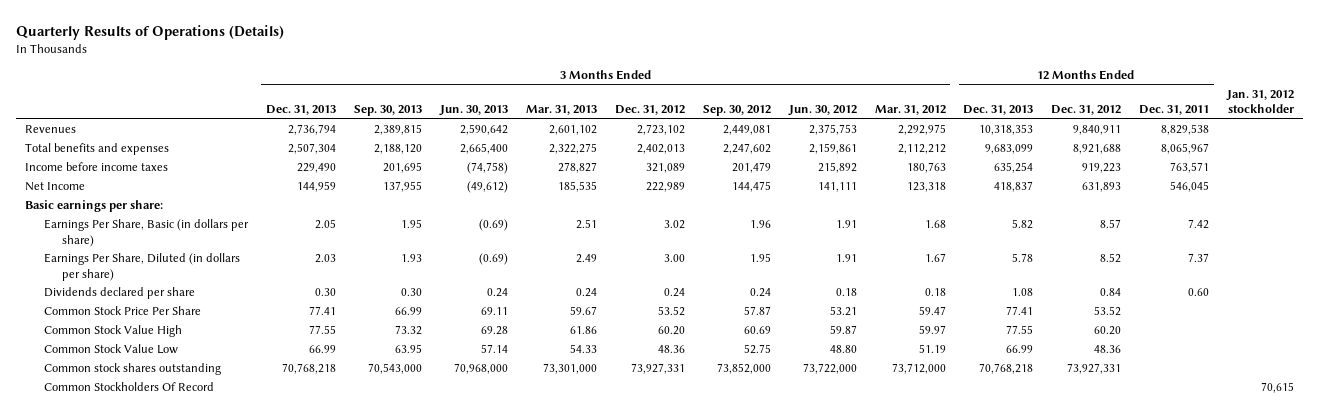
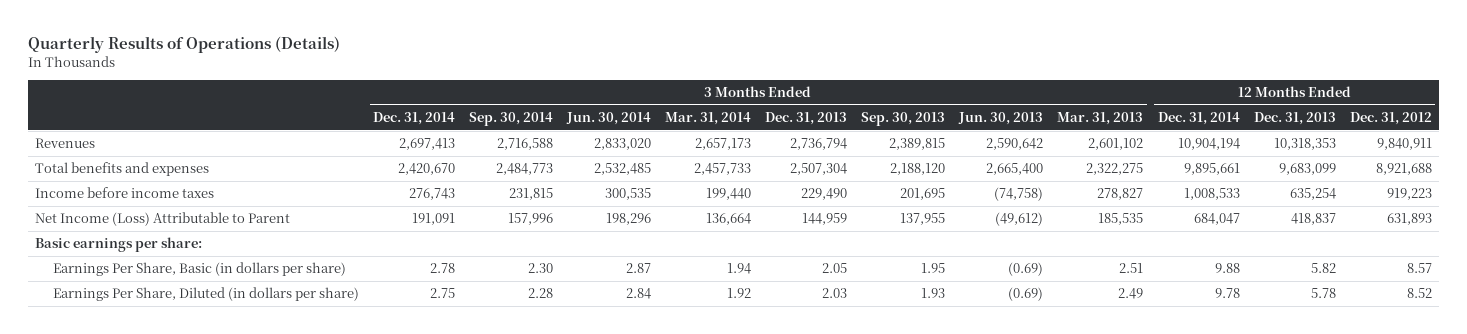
[614,105,685,116] Dec. 31, 2012 -> none
[702,105,771,117] Sep. 30, 2012 -> none
[787,105,857,117] Jun. 30, 2012 -> none
[874,105,946,116] Mar. 31, 2012 -> none
[1139,105,1210,116] Dec. 31, 2011 -> none
[1226,89,1295,114] Jan. 31, 2012 stockholder -> none
none -> [373,112,456,126] Dec. 31, 2014
none -> [469,112,554,127] Sep. 30, 2014
none -> [566,112,652,126] Jun. 30, 2014
none -> [665,112,752,126] Mar. 31, 2014
none -> [1157,112,1240,126] Dec. 31, 2014
[25,182,86,192] Net Income -> [35,212,291,227] Net Income (Loss) Attributable to Parent
[43,287,195,300] Dividends declared per share -> none
[43,306,201,316] Common Stock Price Per Share -> none
[43,325,182,338] Common Stock Value High -> none
[43,344,178,355] Common Stock Value Low -> none
[43,363,221,376] Common stock shares outstanding -> none
[43,382,214,392] Common Stockholders Of Record -> none

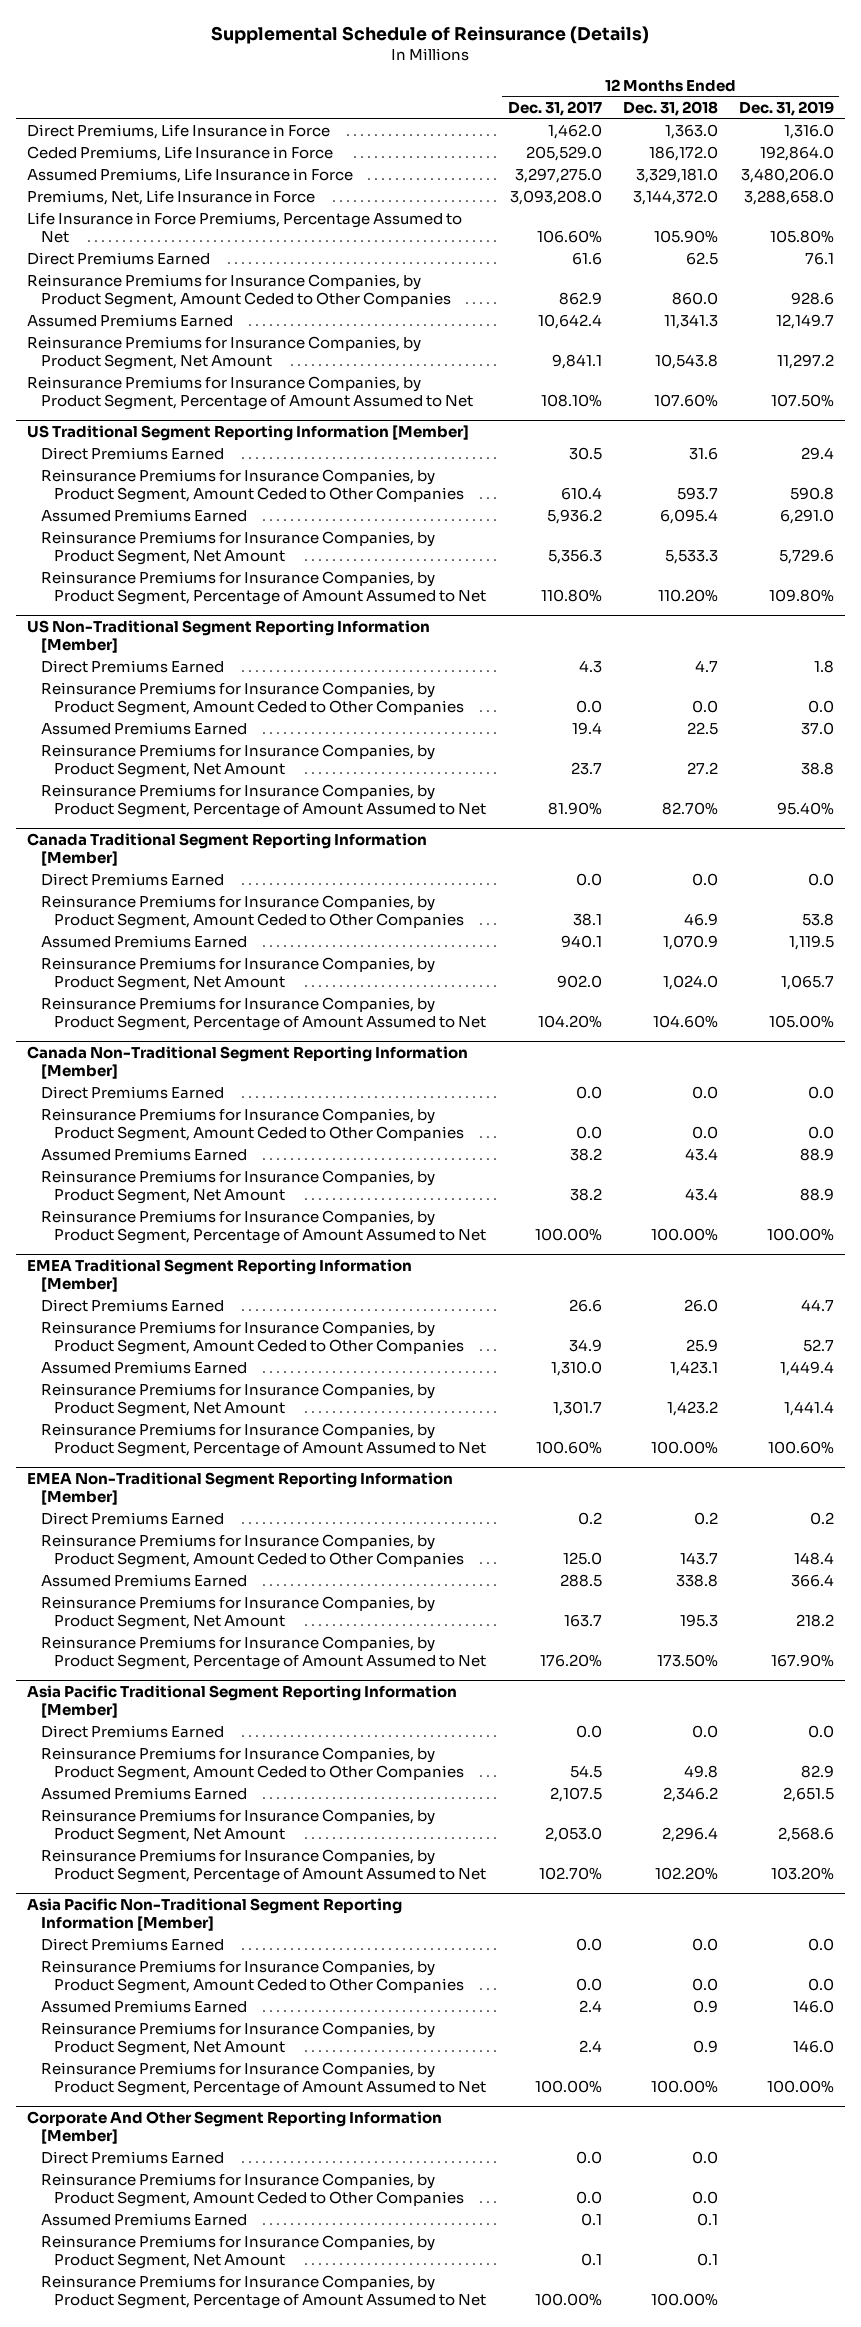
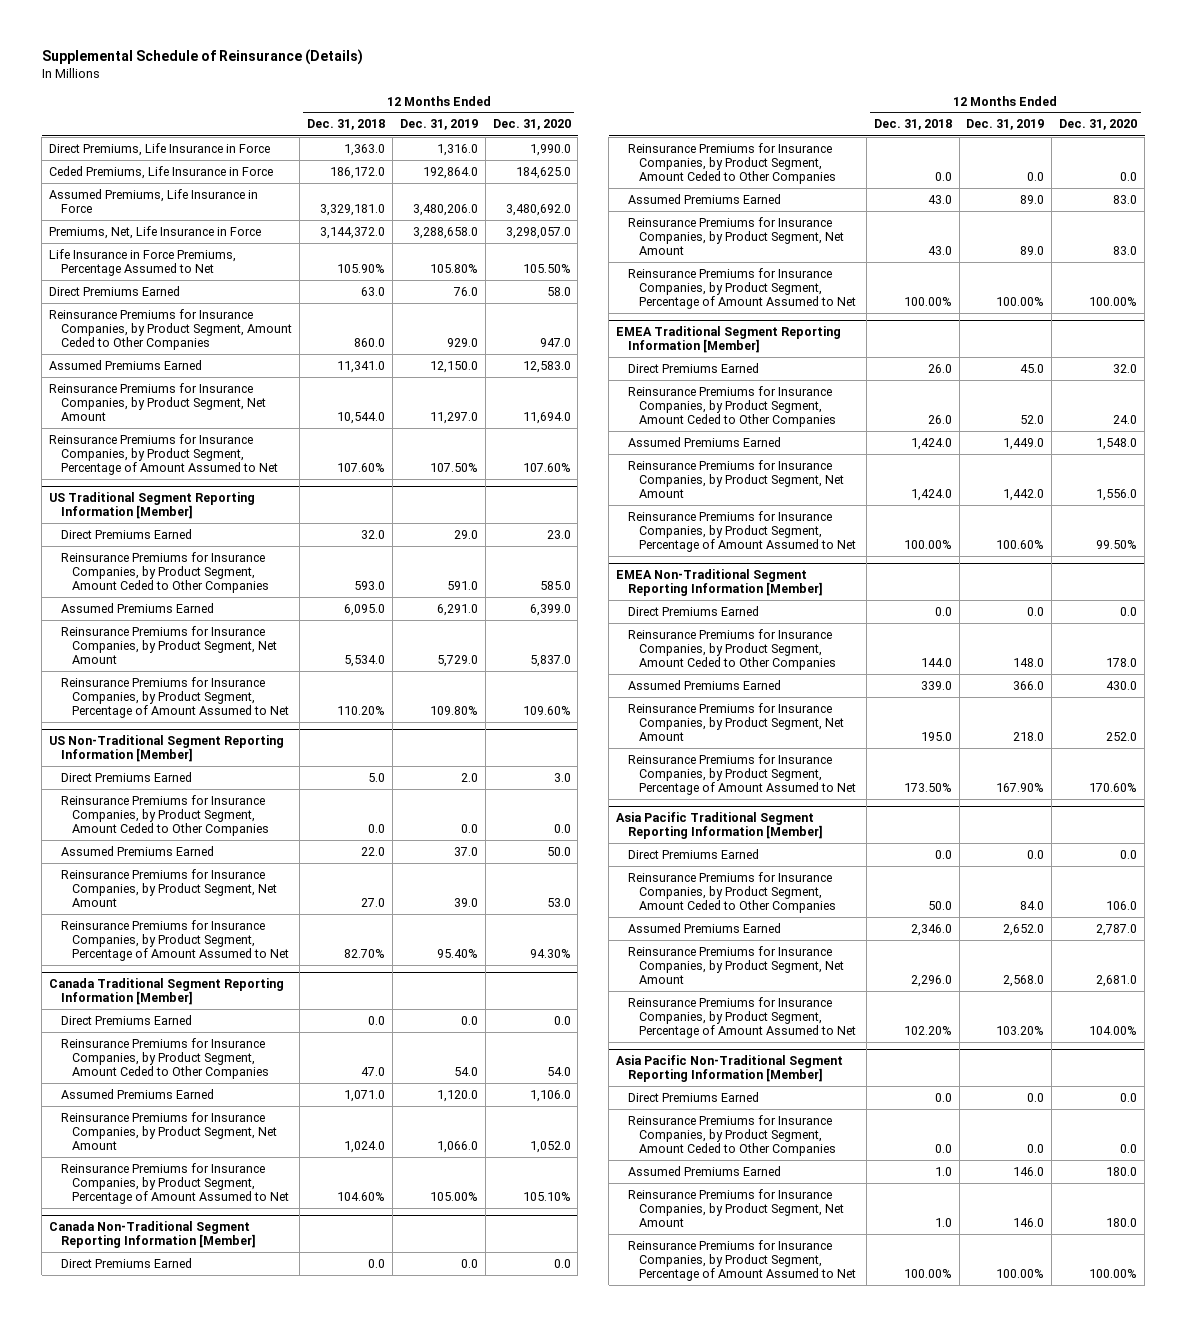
[507,101,602,117] Dec. 31, 2017 -> none
none -> [492,119,571,131] Dec. 31, 2020
[685,252,718,266] 62.5 -> [360,286,385,296] 63.0
[805,252,835,266] 76.1 -> [452,286,478,296] 76.0
[791,292,835,306] 928.6 -> [446,338,478,348] 929.0
[663,314,718,330] 11,341.3 -> [336,360,385,373] 11,341.0
[776,314,835,330] 12,149.7 -> [429,360,478,373] 12,150.0
[654,354,718,370] 10,543.8 -> [336,412,385,425] 10,544.0
[777,354,835,370] 11,297.2 -> [429,412,478,425] 11,297.0
[688,447,718,461] 31.6 -> [360,529,385,539] 32.0
[801,447,835,461] 29.4 -> [453,529,478,539] 29.0
[676,487,718,501] 593.7 -> [353,581,385,591] 593.0
[790,487,835,501] 590.8 -> [446,581,478,591] 591.0
[659,509,718,525] 6,095.4 -> [343,603,385,616] 6,095.0
[664,550,718,565] 5,533.3 -> [343,655,385,668] 5,534.0
[779,549,835,565] 5,729.6 -> [436,655,478,668] 5,729.0
[694,660,718,673] 4.7 -> [367,772,385,782] 5.0
[814,660,835,674] 1.8 -> [460,772,478,782] 2.0
[686,722,718,736] 22.5 -> [360,846,385,856] 22.0
[686,762,718,775] 27.2 -> [360,898,385,908] 27.0
[801,762,835,776] 38.8 -> [453,898,478,908] 39.0
[683,913,718,927] 46.9 -> [360,1067,385,1077] 47.0
[802,913,835,927] 53.8 -> [453,1067,478,1077] 54.0
[662,935,718,951] 1,070.9 -> [343,1089,385,1102] 1,071.0
[789,935,835,951] 1,119.5 -> [436,1089,478,1102] 1,120.0
[781,975,835,991] 1,065.7 -> [436,1141,478,1154] 1,066.0
[684,1148,718,1162] 43.4 -> [927,194,952,204] 43.0
[800,1148,835,1162] 88.9 -> [1020,194,1045,204] 89.0
[684,1188,718,1202] 43.4 -> [927,246,952,256] 43.0
[800,1188,835,1202] 88.9 -> [1020,246,1045,256] 89.0
[801,1299,835,1312] 44.7 -> [1020,363,1045,373] 45.0
[685,1339,718,1353] 25.9 -> [927,415,952,425] 26.0
[803,1339,835,1353] 52.7 -> [1020,415,1045,425] 52.0
[669,1361,718,1377] 1,423.1 -> [910,437,952,450] 1,424.0
[780,1361,835,1377] 1,449.4 -> [1003,437,1045,450] 1,449.0
[666,1401,718,1417] 1,423.2 -> [910,489,952,502] 1,424.0
[784,1401,835,1417] 1,441.4 -> [1003,489,1045,502] 1,442.0
[693,1512,718,1526] 0.2 -> [934,606,952,616] 0.0
[810,1512,835,1526] 0.2 -> [1027,606,1045,616] 0.0
[679,1552,718,1566] 143.7 -> [920,658,952,668] 144.0
[794,1552,835,1566] 148.4 -> [1013,658,1045,668] 148.0
[675,1574,718,1588] 338.8 -> [920,680,952,690] 339.0
[791,1574,835,1588] 366.4 -> [1013,680,1045,690] 366.0
[679,1614,718,1628] 195.3 -> [920,732,952,742] 195.0
[796,1614,835,1628] 218.2 -> [1013,732,1045,742] 218.0
[683,1765,718,1779] 49.8 -> [927,901,952,911] 50.0
[801,1765,835,1779] 82.9 -> [1020,901,1045,911] 84.0
[662,1787,718,1803] 2,346.2 -> [910,923,952,936] 2,346.0
[783,1787,835,1803] 2,651.5 -> [1003,923,1045,936] 2,652.0
[661,1827,718,1843] 2,296.4 -> [910,975,952,988] 2,296.0
[778,1827,835,1843] 2,568.6 -> [1003,975,1045,988] 2,568.0
[692,2000,718,2014] 0.9 -> [934,1166,952,1176] 1.0
[692,2040,718,2054] 0.9 -> [934,1218,952,1228] 1.0
[26,2111,442,2145] Corporate And Other Segment Reporting Information [Member] -> none
[40,2151,224,2165] Direct Premiums Earned -> none
[40,2173,465,2208] Reinsurance Premiums for Insurance Companies, by Product Segment, Amount Ceded to Other Companies -> none
[40,2213,247,2227] Assumed Premiums Earned -> none
[40,2235,435,2270] Reinsurance Premiums for Insurance Companies, by Product Segment, Net Amount -> none
[40,2275,487,2310] Reinsurance Premiums for Insurance Companies, by Product Segment, Percentage of Amount Assumed to Net -> none

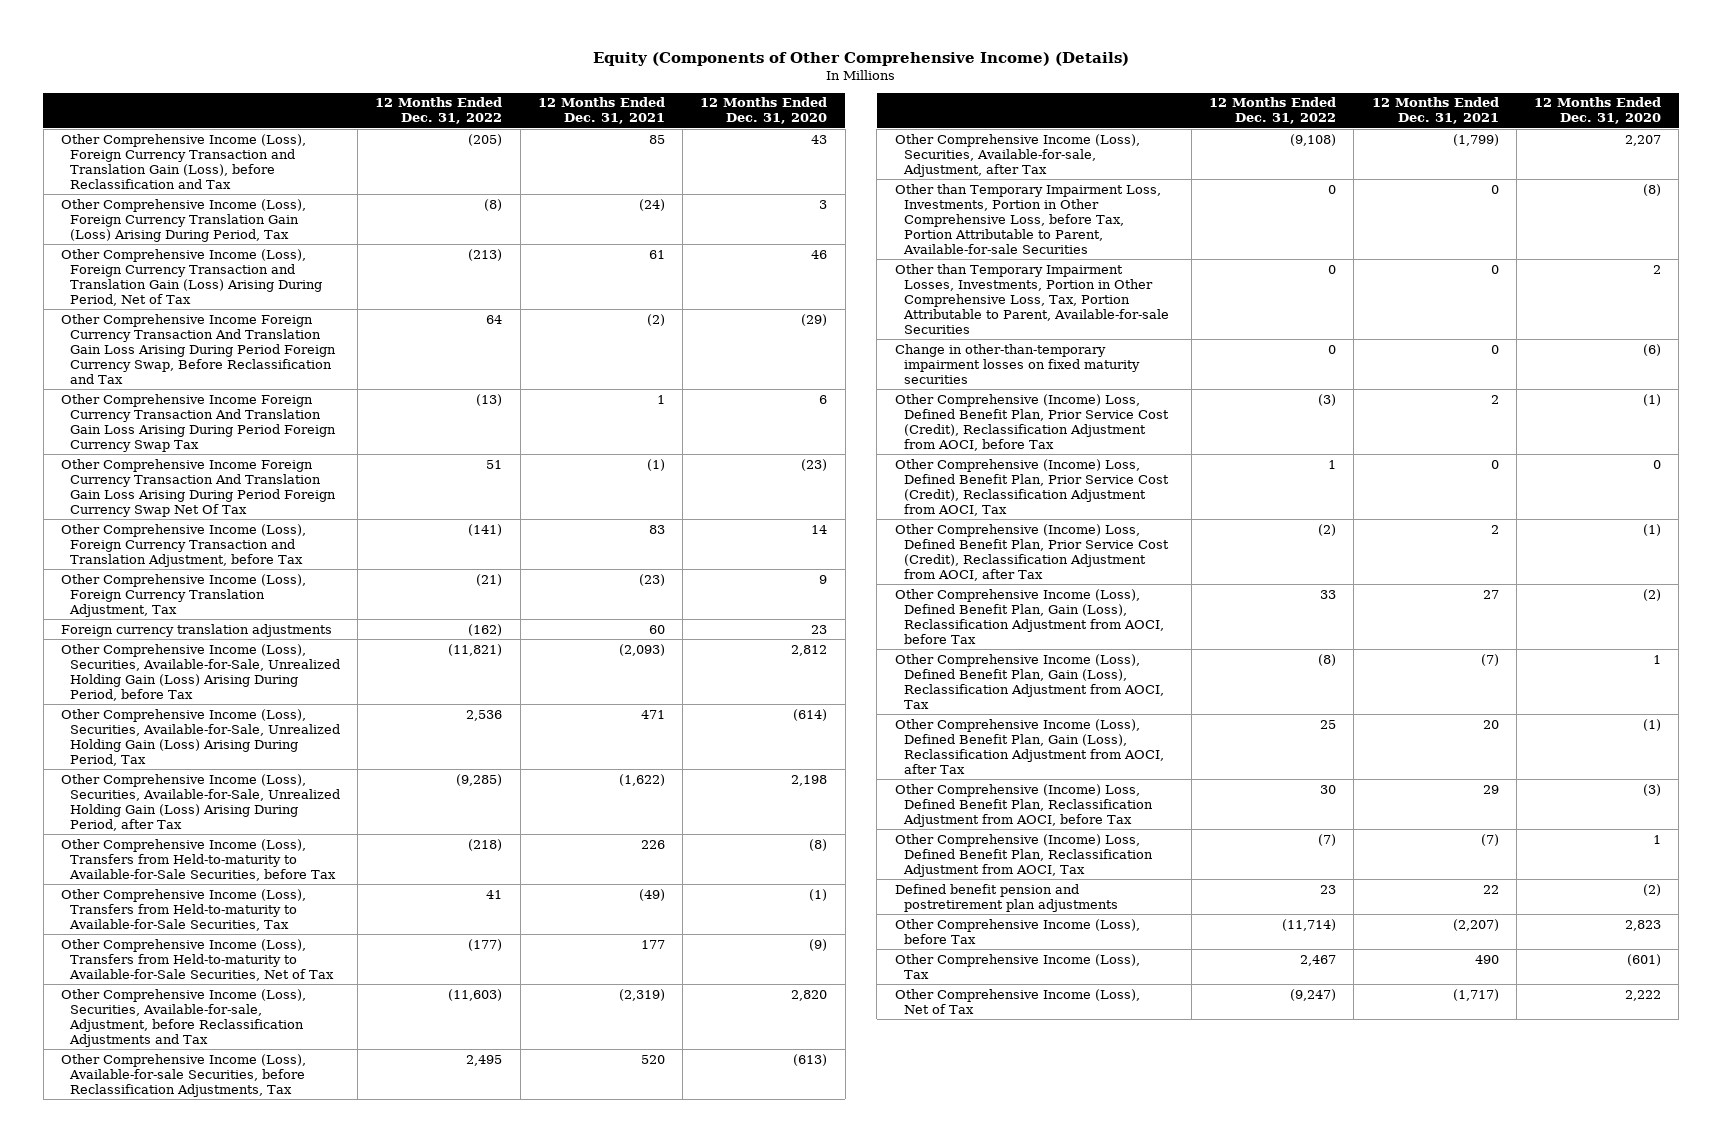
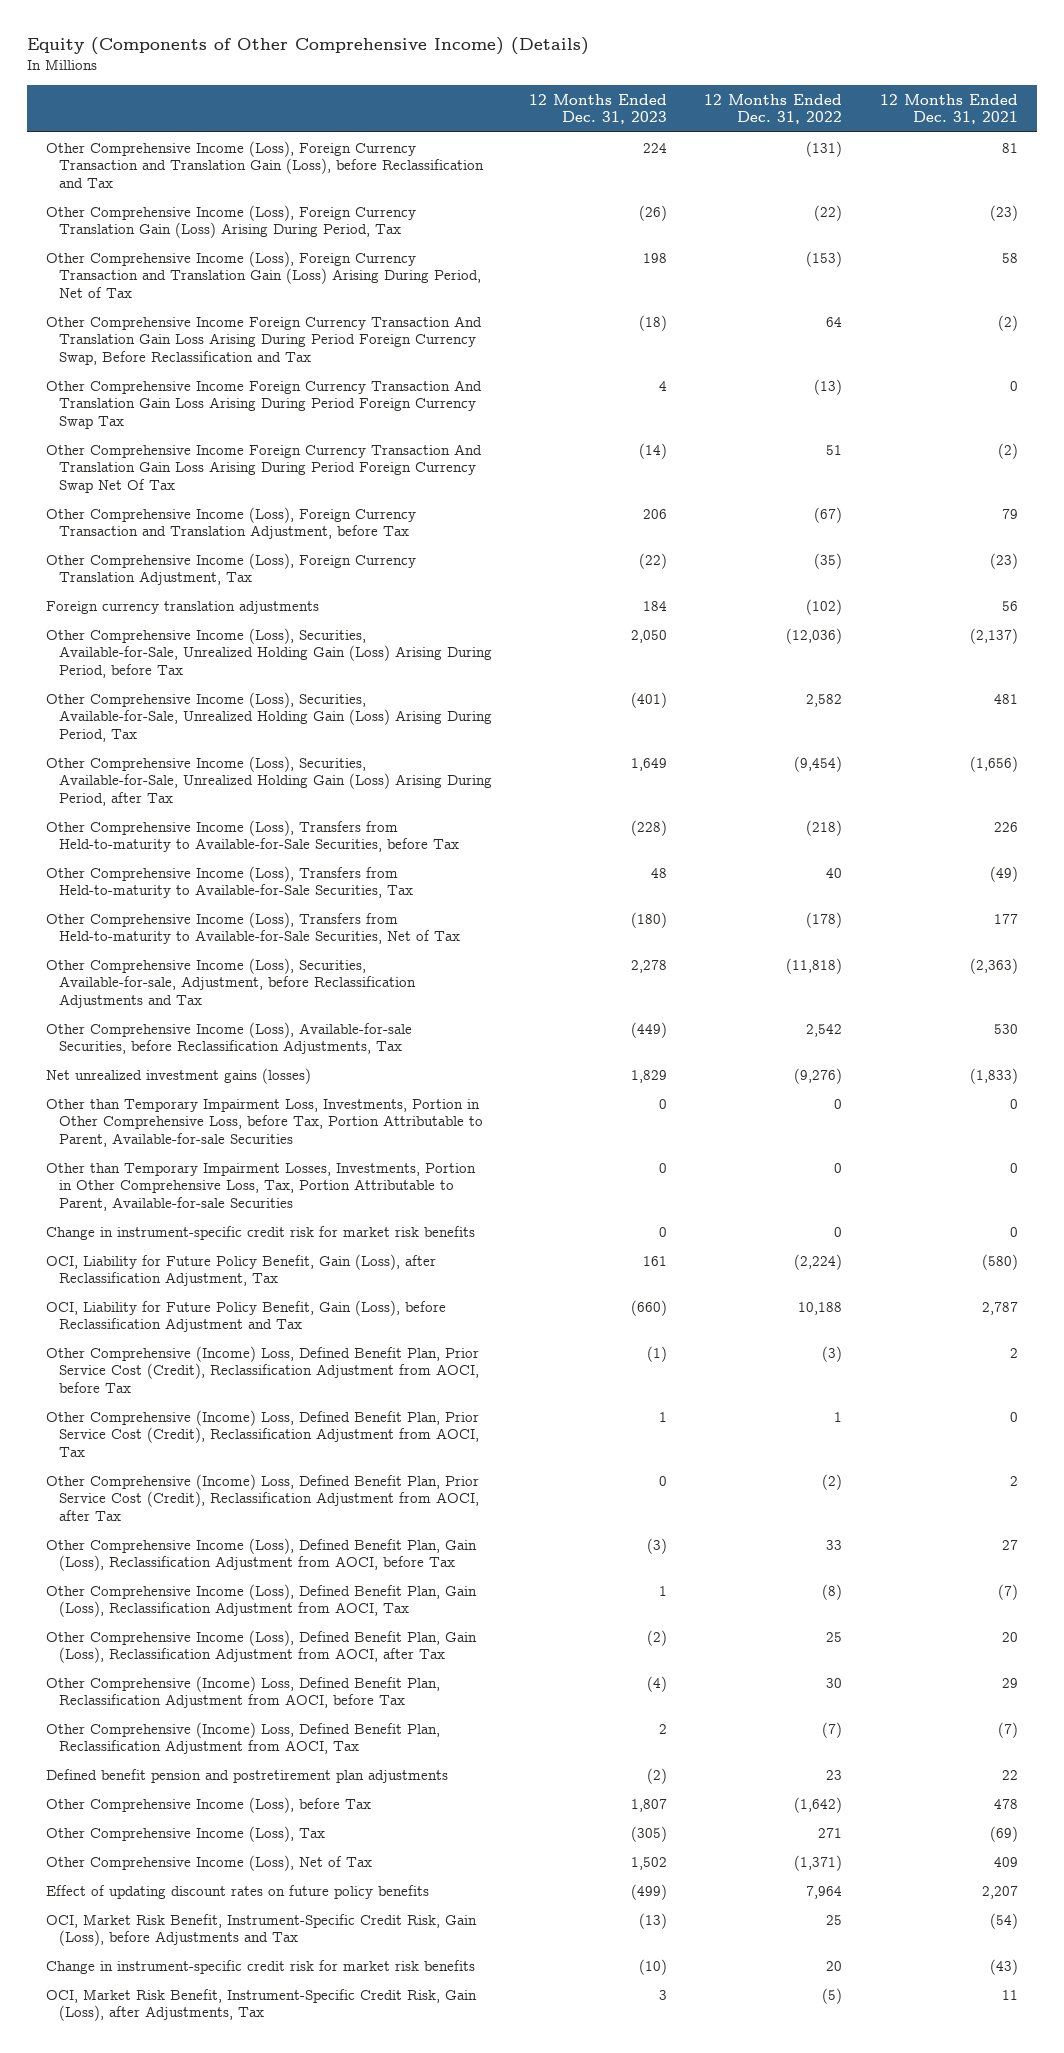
[700,97,828,125] 12 Months Ended Dec. 31, 2020 -> none
none -> [528,93,667,125] 12 Months Ended Dec. 31, 2023
[468,133,503,146] (205) -> [806,140,843,157] (131)
[648,134,665,144] 85 -> [1001,142,1018,153] 81
[484,198,503,211] (8) -> [814,204,843,221] (22)
[638,198,665,211] (24) -> [989,204,1018,221] (23)
[468,248,503,261] (213) -> [806,250,843,267] (153)
[648,249,665,259] 61 -> [1001,252,1018,263] 58
[656,394,665,404] 1 -> [1009,380,1018,391] 0
[646,458,665,471] (1) -> [997,442,1018,459] (2)
[468,523,503,536] (141) -> [814,506,843,523] (67)
[648,524,665,534] 83 -> [1001,508,1018,519] 79
[476,573,503,586] (21) -> [814,552,843,569] (35)
[468,623,503,636] (162) -> [806,598,843,615] (102)
[648,624,665,634] 60 -> [1001,600,1018,611] 56
[448,643,503,656] (11,821) -> [786,627,843,644] (12,036)
[618,643,665,656] (2,093) -> [969,627,1018,644] (2,137)
[466,709,503,721] 2,536 -> [806,693,843,707] 2,582
[640,709,665,719] 471 -> [993,693,1018,704] 481
[456,773,503,786] (9,285) -> [794,755,843,772] (9,454)
[618,773,665,786] (1,622) -> [969,755,1018,772] (1,656)
[894,133,1140,177] Other Comprehensive Income (Loss), Securities, Available-for-sale, Adjustment, after Tax -> none
[486,889,503,899] 41 -> [826,867,843,878] 40
[468,938,503,951] (177) -> [806,911,843,928] (178)
[448,988,503,1001] (11,603) -> [786,957,843,974] (11,818)
[618,988,665,1001] (2,319) -> [969,957,1018,974] (2,363)
[466,1054,503,1066] 2,495 -> [806,1023,843,1037] 2,542
[640,1054,665,1064] 520 -> [993,1023,1018,1034] 530
none -> [45,1067,311,1084] Net unrealized investment gains (losses)
[894,343,1140,384] Change in other-than-temporary impairment losses on fixed maturity securities -> [45,1225,475,1240] Change in instrument-specific credit risk for market risk benefits
none -> [45,1253,436,1287] OCI, Liability for Future Policy Benefit, Gain (Loss), after Reclassification Adjustment, Tax
none -> [45,1299,446,1333] OCI, Liability for Future Policy Benefit, Gain (Loss), before Reclassification Adjustment and Tax
[1282,918,1337,931] (11,714) -> [794,1796,843,1813] (1,642)
[1452,918,1499,931] (2,207) -> [993,1798,1018,1809] 478
[1300,954,1337,966] 2,467 -> [818,1827,843,1838] 271
[1474,954,1499,964] 490 -> [989,1825,1018,1842] (69)
[1290,988,1337,1001] (9,247) -> [794,1854,843,1871] (1,371)
[1452,988,1499,1001] (1,717) -> [993,1856,1018,1867] 409
none -> [45,1884,429,1899] Effect of updating discount rates on future policy benefits
none -> [45,1913,477,1947] OCI, Market Risk Benefit, Instrument-Specific Credit Risk, Gain (Loss), before Adjustments and Tax
none -> [45,1959,475,1974] Change in instrument-specific credit risk for market risk benefits
none -> [45,1988,477,2022] OCI, Market Risk Benefit, Instrument-Specific Credit Risk, Gain (Loss), after Adjustments, Tax

